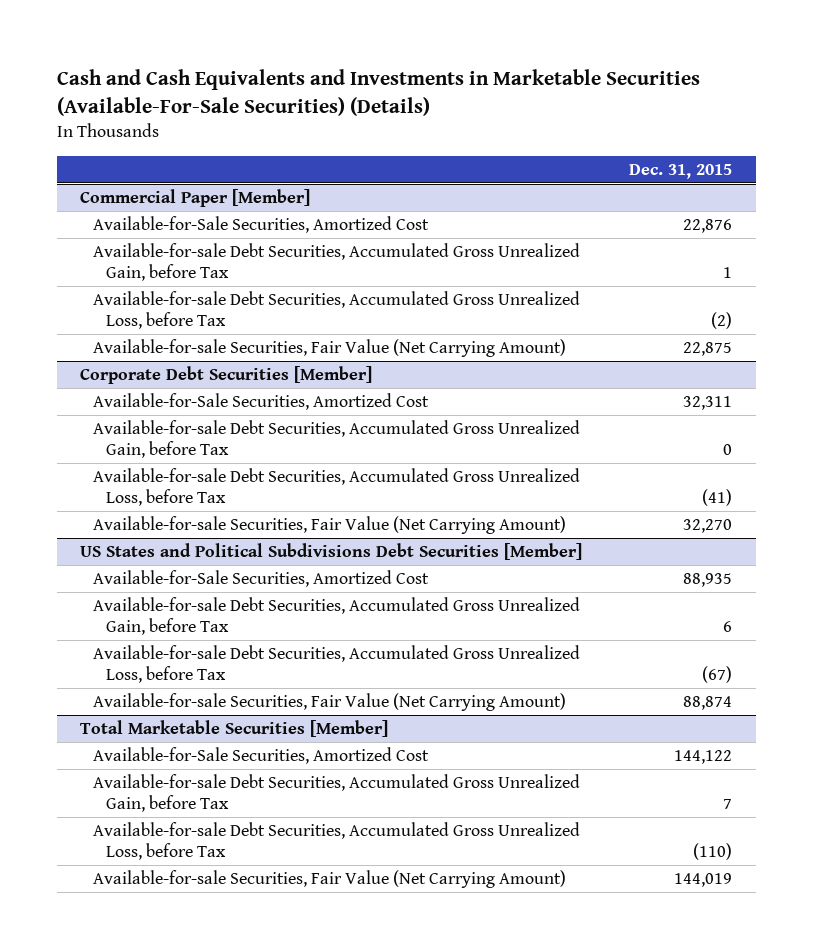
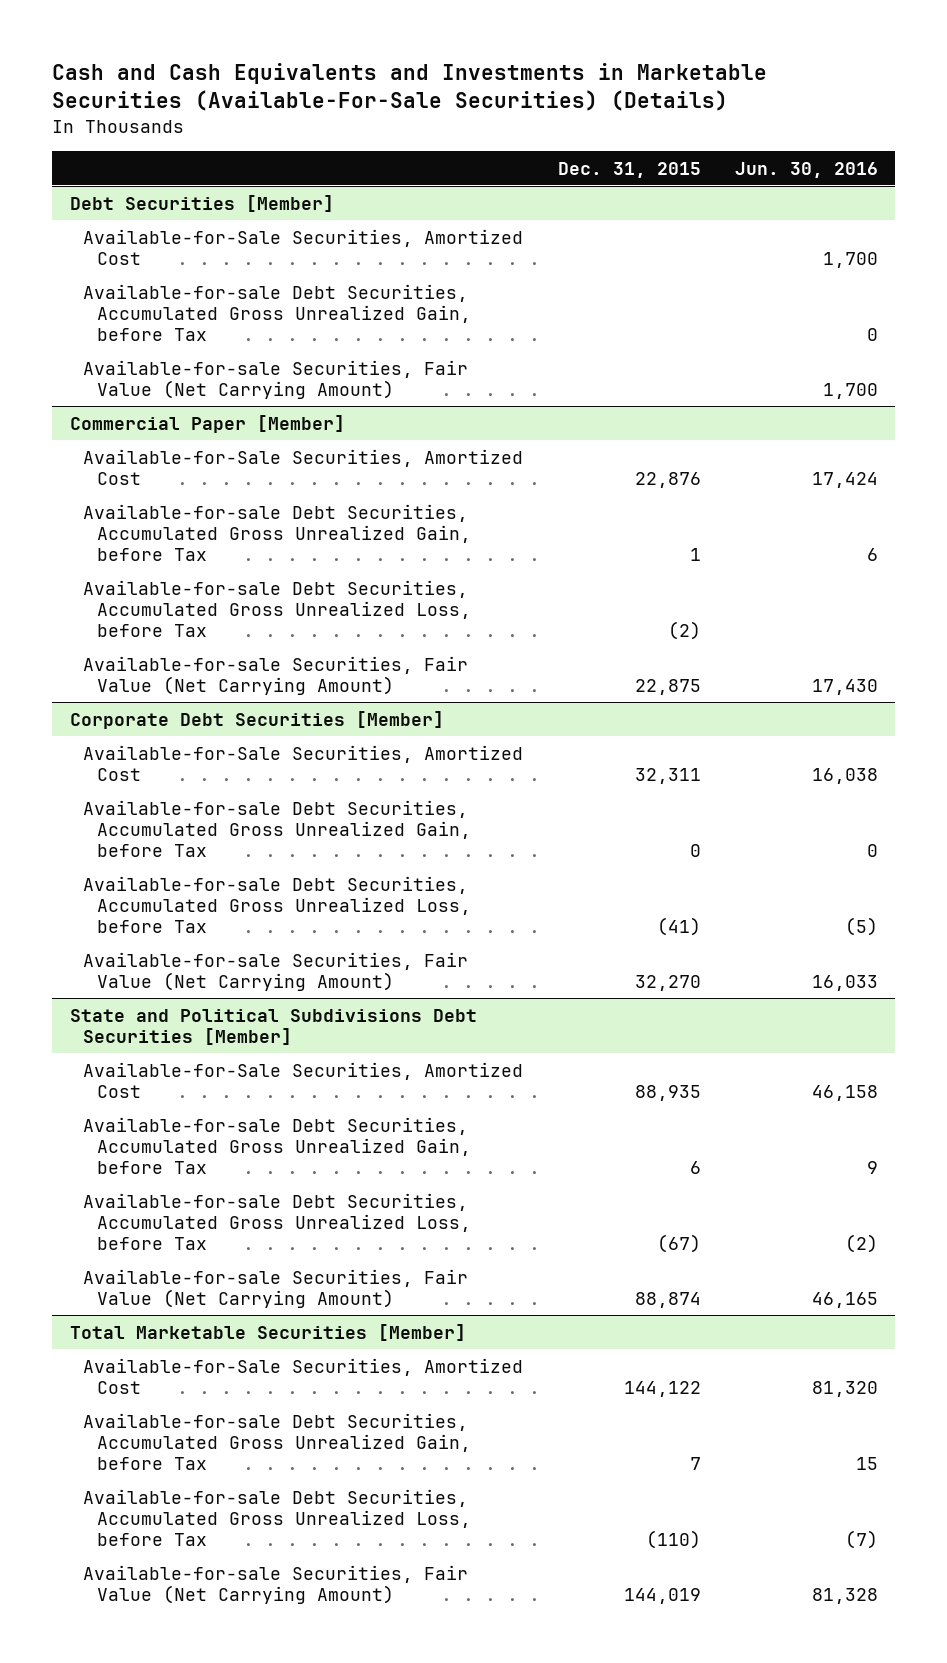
none -> [734,161,878,178] Jun. 30, 2016
none -> [69,194,334,212] Debt Securities [Member]
none -> [83,228,524,265] Available-for-Sale Securities, Amortized Cost
none -> [83,283,471,341] Available-for-sale Debt Securities, Accumulated Gross Unrealized Gain, before Tax
none -> [83,359,469,399] Available-for-sale Securities, Fair Value (Net Carrying Amount)
[80,543,583,561] US States and Political Subdivisions Debt Securities [Member] -> [69,1008,477,1045] State and Political Subdivisions Debt Securities [Member]

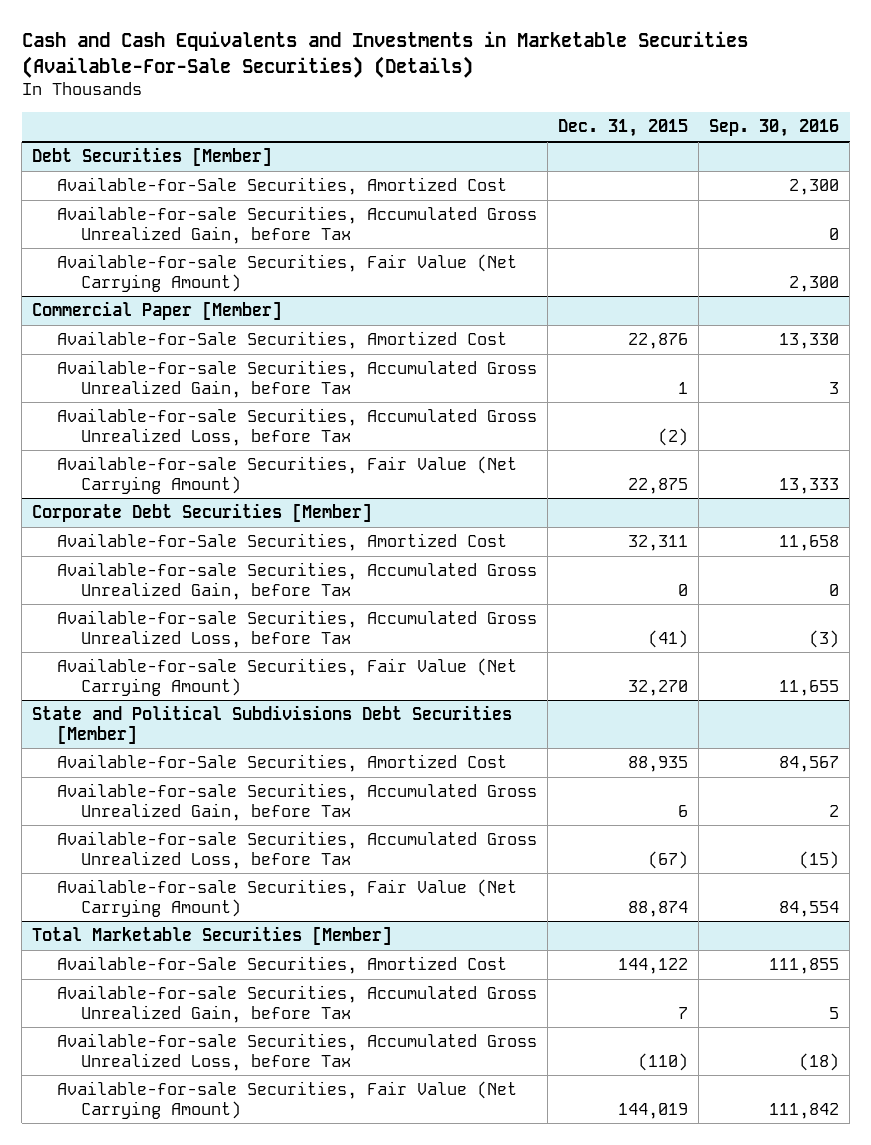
[734,161,878,178] Jun. 30, 2016 -> none
none -> [709,119,840,138] Sep. 30, 2016
[83,283,471,341] Available-for-sale Debt Securities, Accumulated Gross Unrealized Gain, before Tax -> [56,206,537,244] Available-for-sale Securities, Accumulated Gross Unrealized Gain, before Tax
[83,503,471,561] Available-for-sale Debt Securities, Accumulated Gross Unrealized Gain, before Tax -> [56,360,537,398] Available-for-sale Securities, Accumulated Gross Unrealized Gain, before Tax
[83,579,471,637] Available-for-sale Debt Securities, Accumulated Gross Unrealized Loss, before Tax -> [56,408,537,446] Available-for-sale Securities, Accumulated Gross Unrealized Loss, before Tax
[83,799,471,857] Available-for-sale Debt Securities, Accumulated Gross Unrealized Gain, before Tax -> [56,562,537,600] Available-for-sale Securities, Accumulated Gross Unrealized Gain, before Tax
[83,875,471,933] Available-for-sale Debt Securities, Accumulated Gross Unrealized Loss, before Tax -> [56,610,537,648] Available-for-sale Securities, Accumulated Gross Unrealized Loss, before Tax
[83,1116,471,1174] Available-for-sale Debt Securities, Accumulated Gross Unrealized Gain, before Tax -> [56,783,537,821] Available-for-sale Securities, Accumulated Gross Unrealized Gain, before Tax
[83,1192,471,1250] Available-for-sale Debt Securities, Accumulated Gross Unrealized Loss, before Tax -> [56,831,537,869] Available-for-sale Securities, Accumulated Gross Unrealized Loss, before Tax
[83,1412,471,1470] Available-for-sale Debt Securities, Accumulated Gross Unrealized Gain, before Tax -> [56,985,537,1023] Available-for-sale Securities, Accumulated Gross Unrealized Gain, before Tax
[83,1488,471,1546] Available-for-sale Debt Securities, Accumulated Gross Unrealized Loss, before Tax -> [56,1033,537,1071] Available-for-sale Securities, Accumulated Gross Unrealized Loss, before Tax

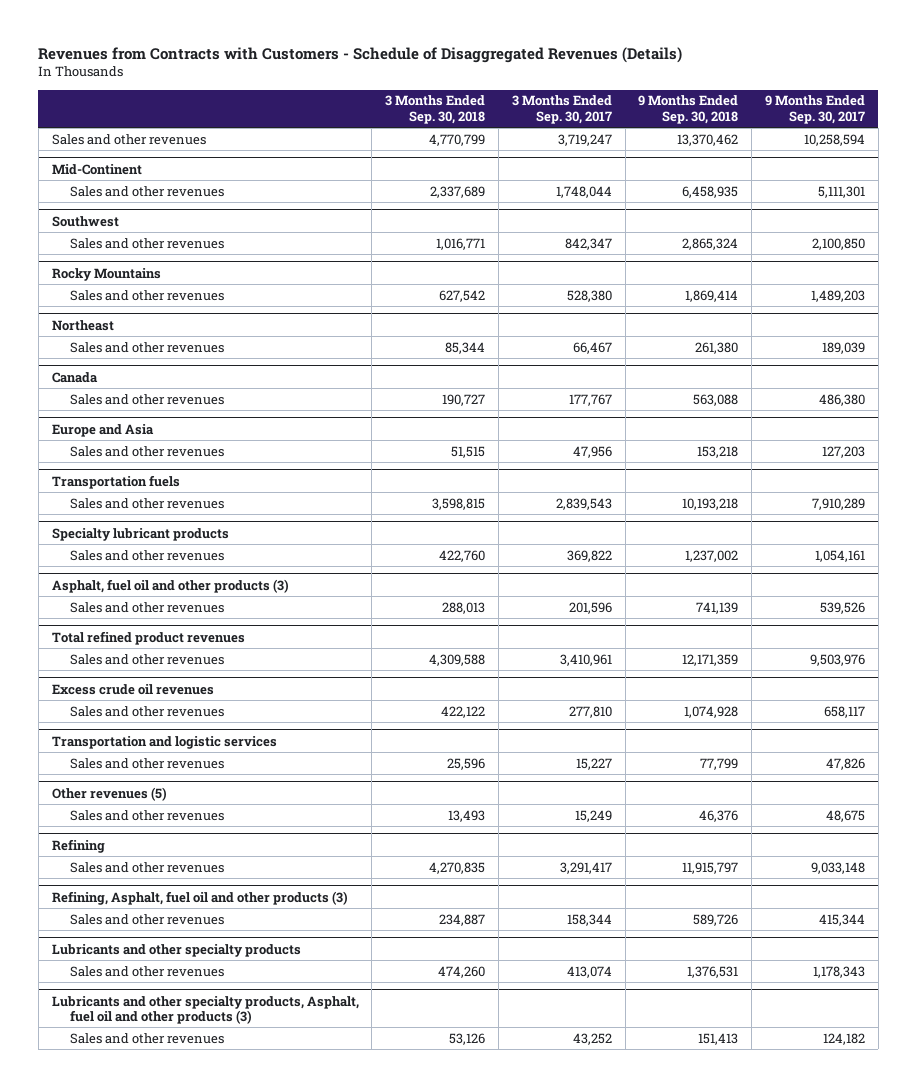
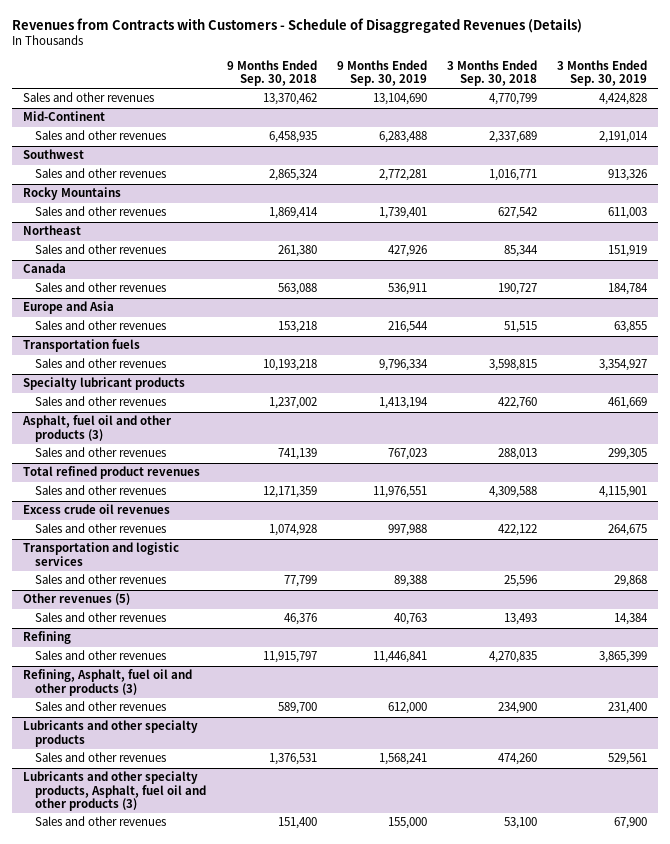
[511,95,612,124] 3 Months Ended Sep. 30, 2017 -> none
[765,95,866,124] 9 Months Ended Sep. 30, 2017 -> none
none -> [336,59,427,87] 9 Months Ended Sep. 30, 2019
none -> [557,59,648,87] 3 Months Ended Sep. 30, 2019
[439,913,486,926] 234,887 -> [498,702,538,715] 234,900
[693,913,739,926] 589,726 -> [277,702,317,715] 589,700
[449,1032,486,1045] 53,126 -> [504,817,538,830] 53,100
[698,1032,739,1045] 151,413 -> [277,817,317,830] 151,400

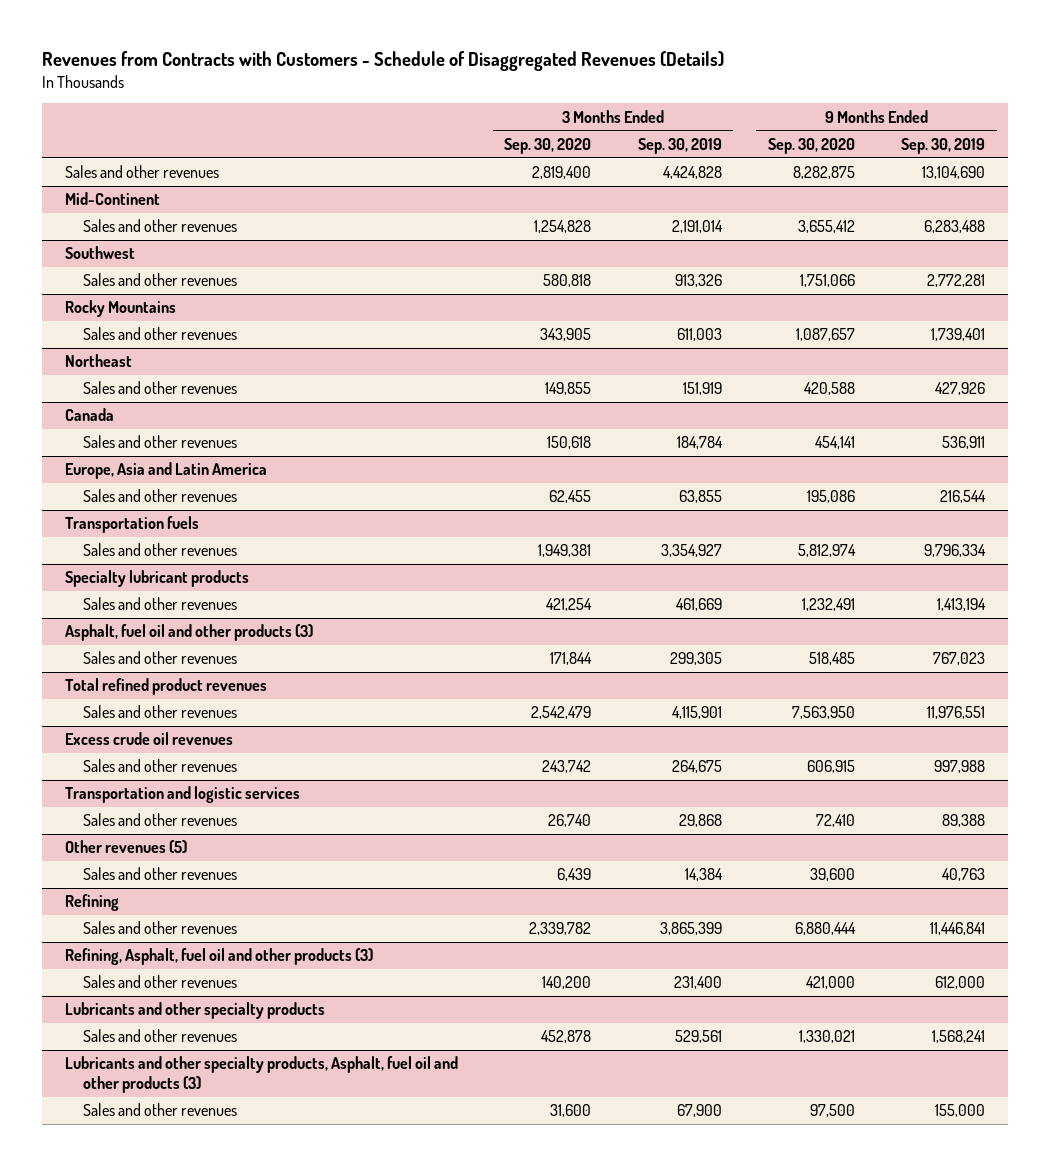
[226,59,317,87] 9 Months Ended Sep. 30, 2018 -> none
[447,59,538,87] 3 Months Ended Sep. 30, 2018 -> none
none -> [504,137,592,154] Sep. 30, 2020
none -> [767,137,855,154] Sep. 30, 2020
[22,301,114,315] Europe and Asia -> [64,462,267,480] Europe, Asia and Latin America

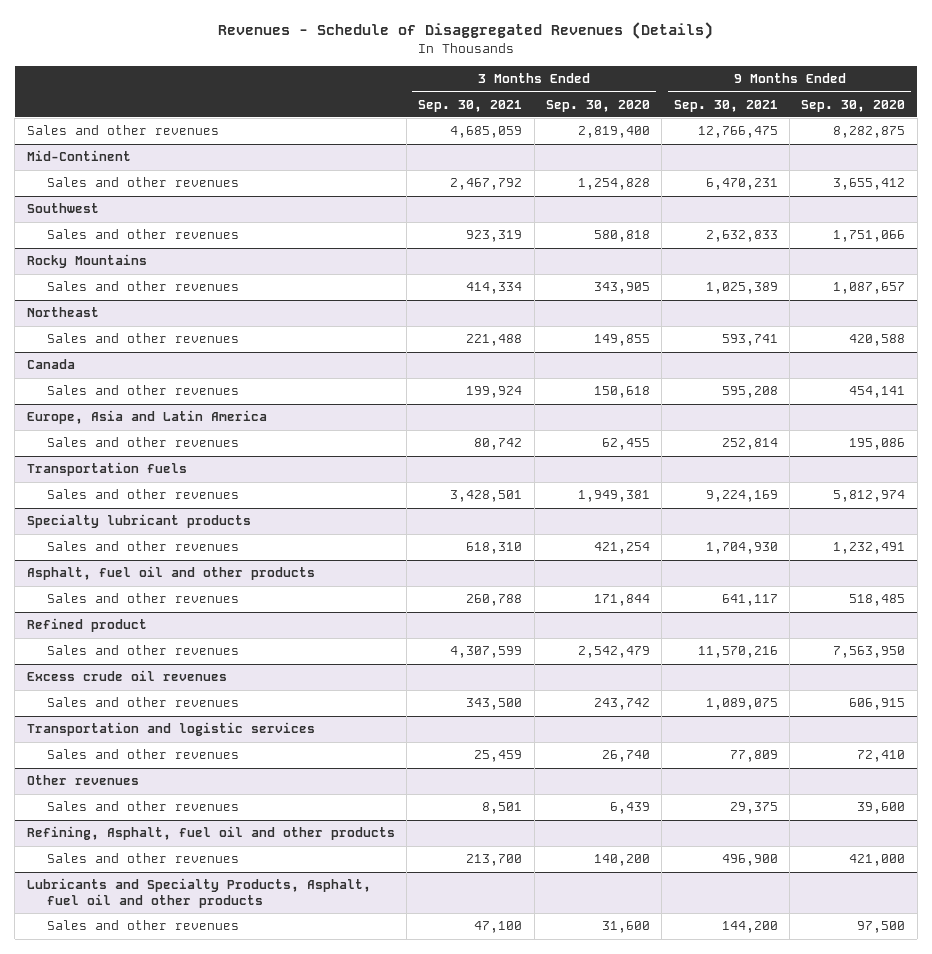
[41,51,724,72] Revenues from Contracts with Customers - Schedule of Disaggregated Revenues (Details) -> [218,21,714,39] Revenues - Schedule of Disaggregated Revenues (Details)
[637,137,722,154] Sep. 30, 2019 -> none
[901,137,986,154] Sep. 30, 2019 -> none
none -> [418,99,523,112] Sep. 30, 2021
none -> [673,99,778,112] Sep. 30, 2021
[64,624,313,642] Asphalt, fuel oil and other products (3) -> [26,566,315,581] Asphalt, fuel oil and other products
[64,678,267,696] Total refined product revenues -> [26,618,147,633] Refined product
[64,840,187,854] Other revenues (5) -> [26,775,139,786] Other revenues
[64,894,119,912] Refining -> none
[82,921,237,935] Sales and other revenues -> none
[64,948,373,966] Refining, Asphalt, fuel oil and other products (3) -> [26,826,395,841] Refining, Asphalt, fuel oil and other products
[64,1002,325,1020] Lubricants and other specialty products -> none
[82,1029,237,1043] Sales and other revenues -> none
[64,1056,458,1094] Lubricants and other specialty products, Asphalt, fuel oil and other products (3) -> [26,878,371,908] Lubricants and Specialty Products, Asphalt, fuel oil and other products

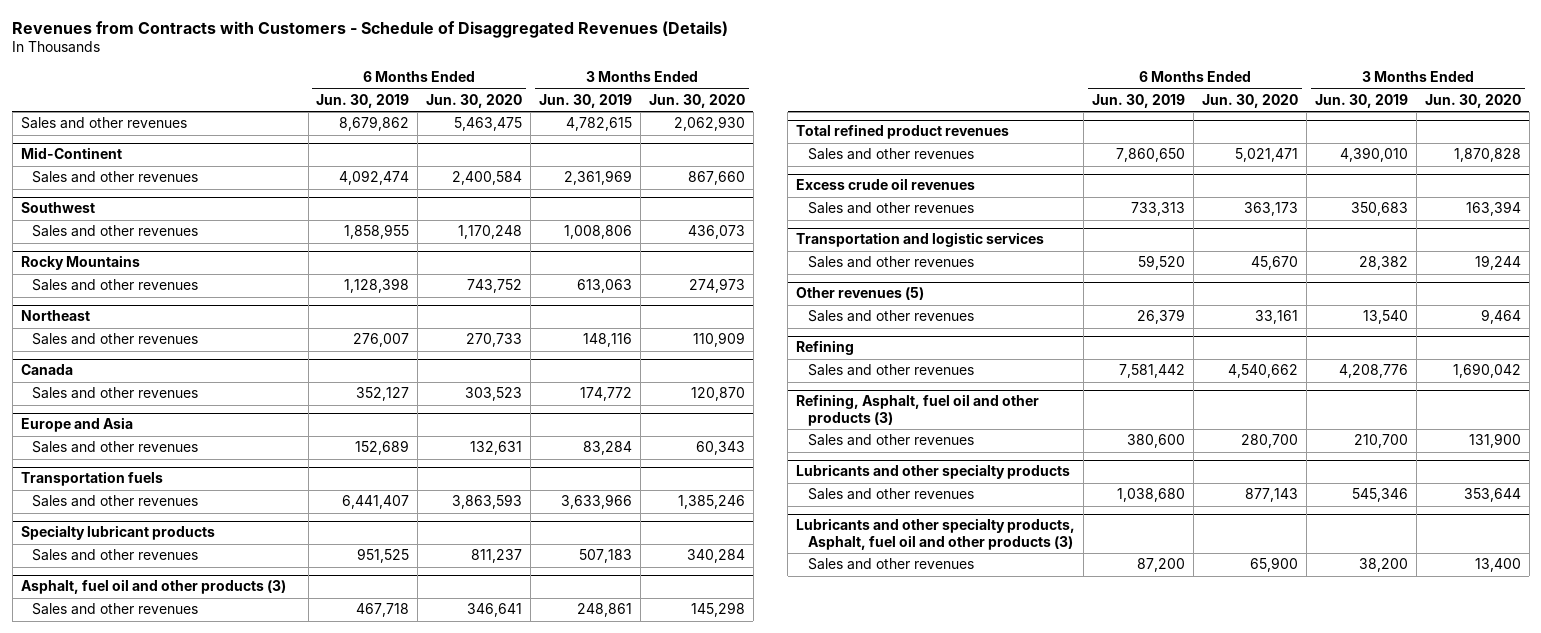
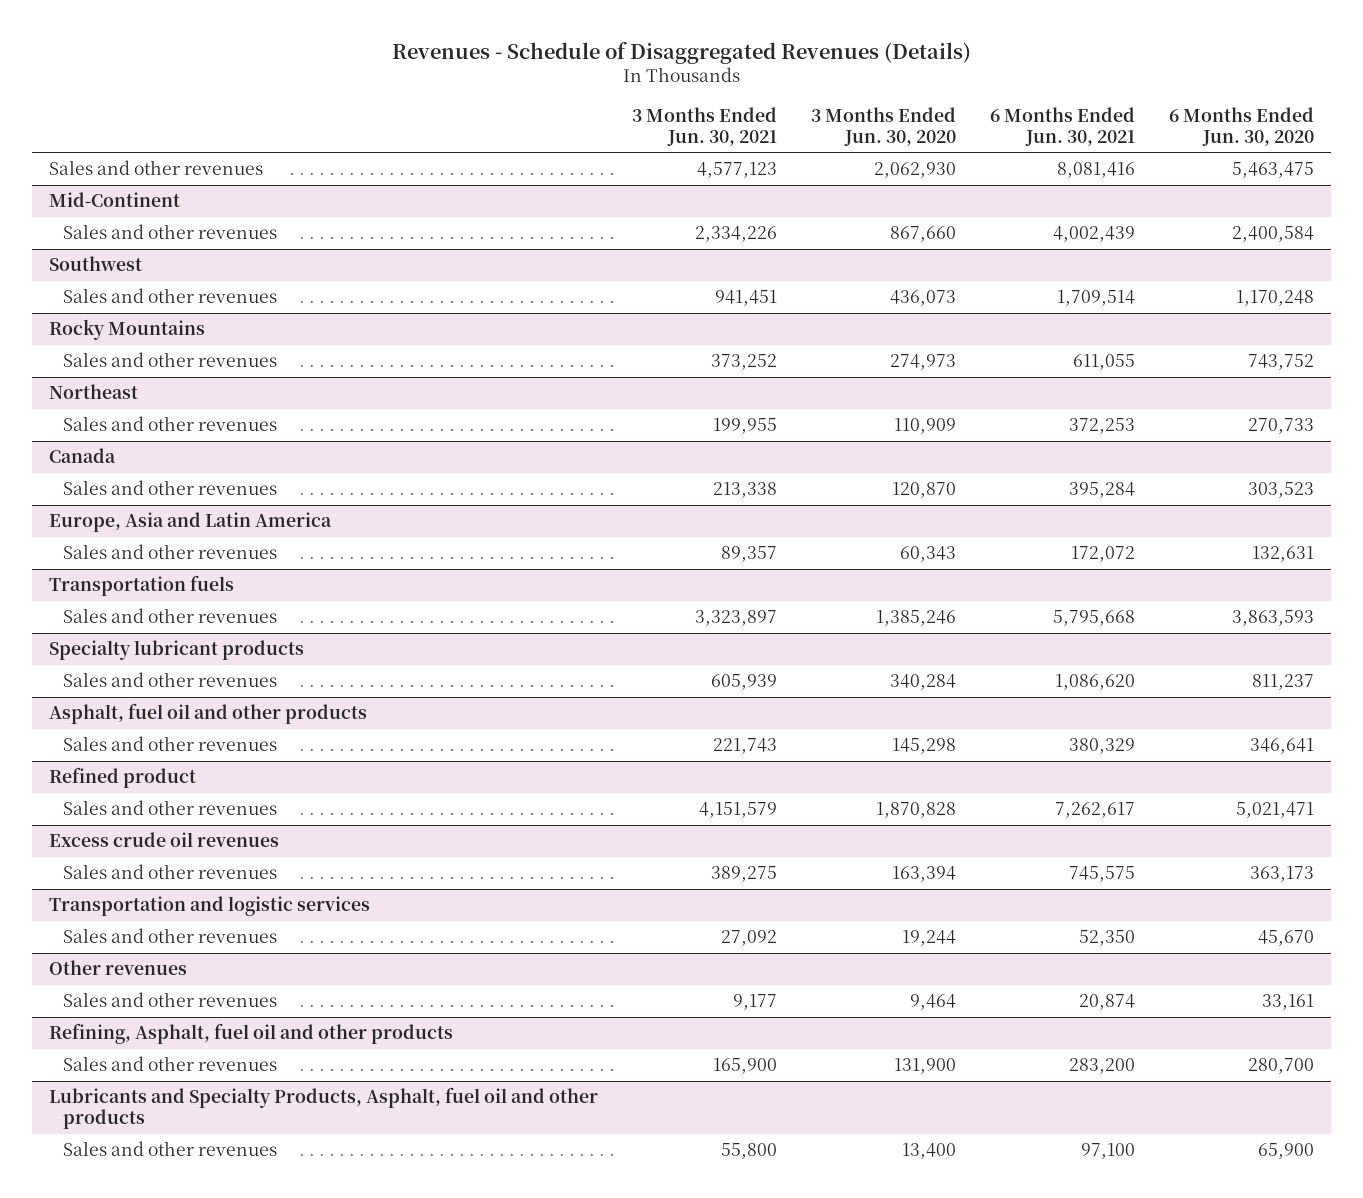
[12,20,729,38] Revenues from Contracts with Customers - Schedule of Disaggregated Revenues (Details) -> [391,42,971,65] Revenues - Schedule of Disaggregated Revenues (Details)
[316,93,410,108] Jun. 30, 2019 -> none
[539,93,633,108] Jun. 30, 2019 -> none
none -> [632,106,778,146] 3 Months Ended Jun. 30, 2021
none -> [989,106,1135,146] 6 Months Ended Jun. 30, 2021
[20,417,133,433] Europe and Asia -> [49,512,333,533] Europe, Asia and Latin America
[20,579,286,595] Asphalt, fuel oil and other products (3) -> [49,703,368,725] Asphalt, fuel oil and other products
[796,124,1010,140] Total refined product revenues -> [49,767,197,789] Refined product
[796,287,925,301] Other revenues (5) -> [49,960,188,976] Other revenues
[796,340,855,356] Refining -> none
[807,364,974,377] Sales and other revenues -> none
[796,394,1040,426] Refining, Asphalt, fuel oil and other products (3) -> [49,1023,454,1045] Refining, Asphalt, fuel oil and other products
[796,464,1071,480] Lubricants and other specialty products -> none
[807,488,974,501] Sales and other revenues -> none
[796,518,1076,550] Lubricants and other specialty products, Asphalt, fuel oil and other products (3) -> [49,1087,599,1130] Lubricants and Specialty Products, Asphalt, fuel oil and other products

